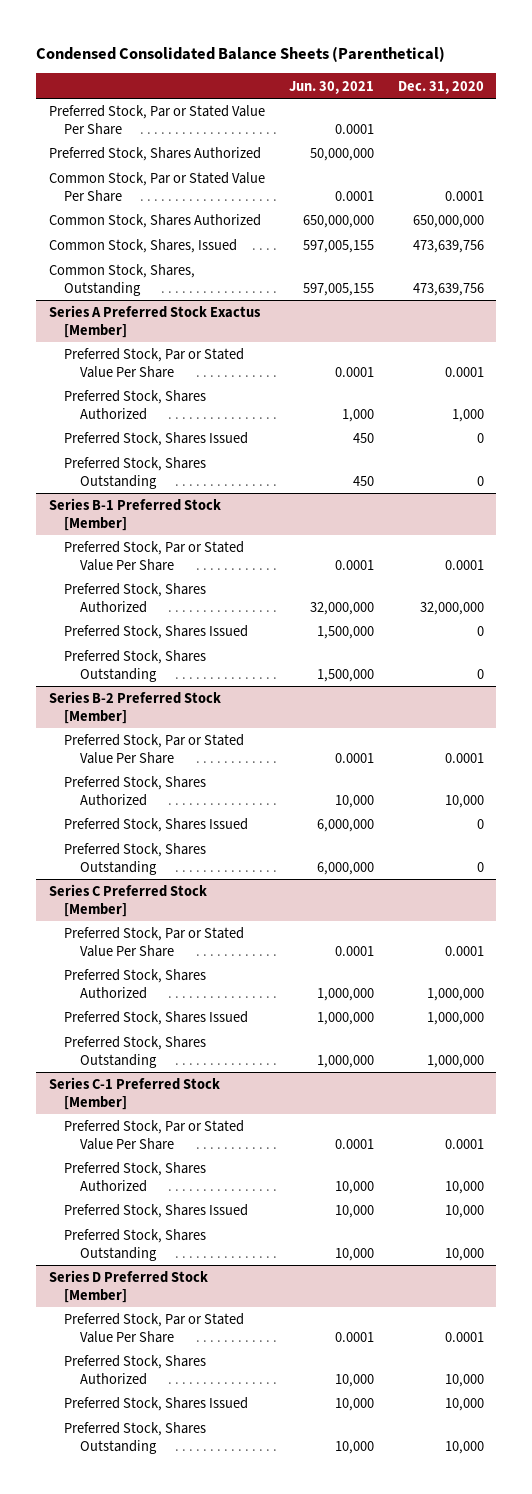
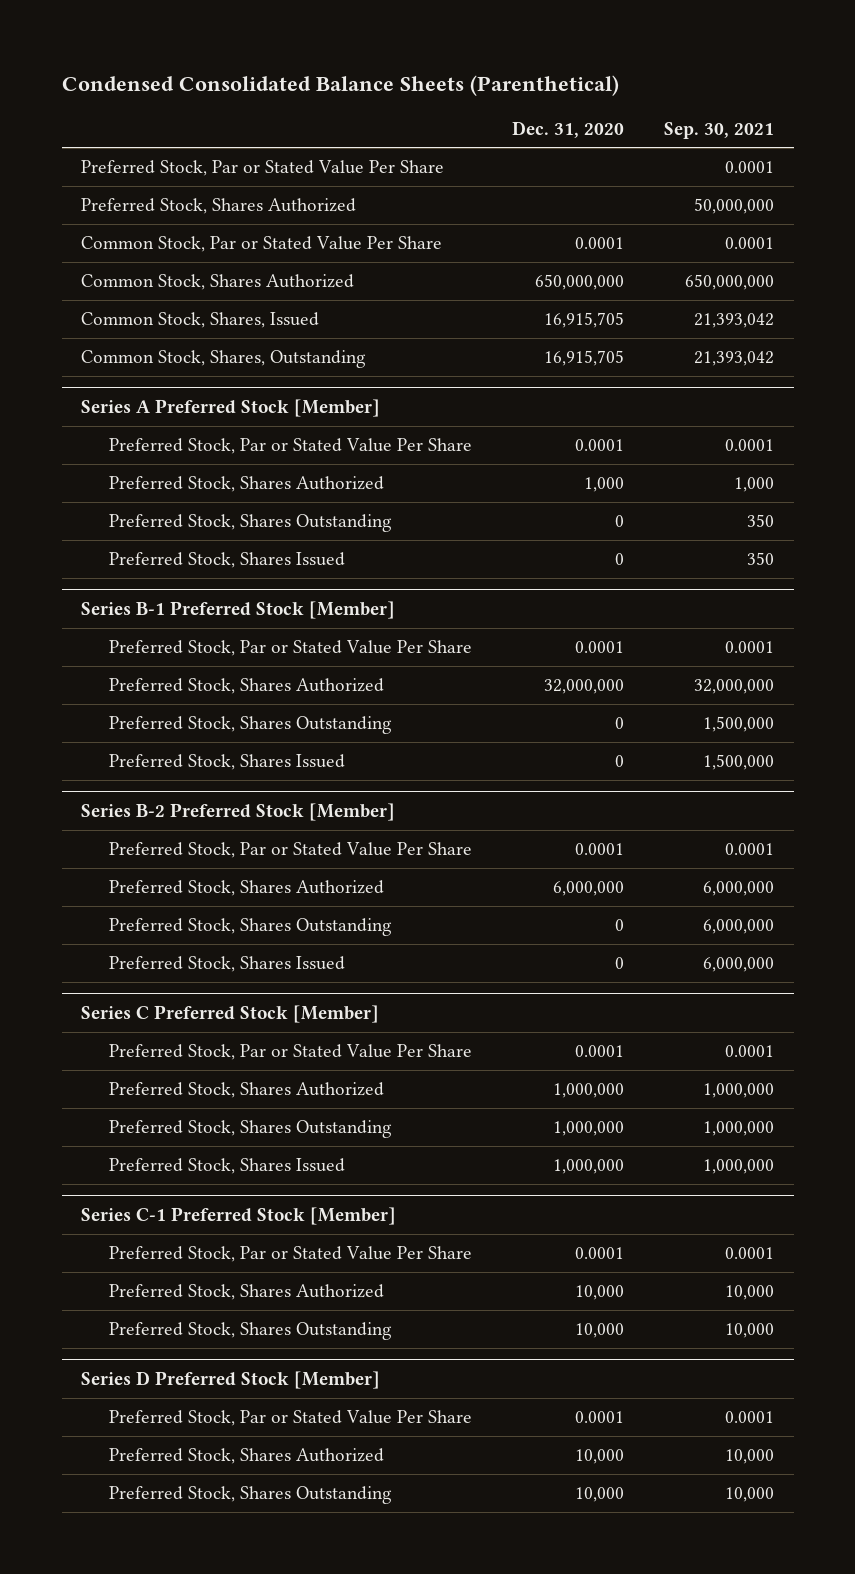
[288,80,374,94] Jun. 30, 2021 -> none
none -> [663,121,774,139] Sep. 30, 2021
[412,240,484,254] 473,639,756 -> [543,311,624,328] 16,915,705
[412,282,484,296] 473,639,756 -> [543,349,624,366] 16,915,705
[48,305,261,338] Series A Preferred Stock Exactus [Member] -> [81,398,381,417] Series A Preferred Stock [Member]
[64,432,249,447] Preferred Stock, Shares Issued -> none
none -> [109,551,346,568] Preferred Stock, Shares Issued
[64,625,249,640] Preferred Stock, Shares Issued -> [109,753,346,770] Preferred Stock, Shares Issued
[444,794,484,808] 10,000 -> [552,880,624,896] 6,000,000
[64,818,249,833] Preferred Stock, Shares Issued -> [109,955,346,972] Preferred Stock, Shares Issued
[64,1011,249,1026] Preferred Stock, Shares Issued -> [109,1157,346,1174] Preferred Stock, Shares Issued
[64,1204,249,1219] Preferred Stock, Shares Issued -> none
[64,1397,249,1412] Preferred Stock, Shares Issued -> none

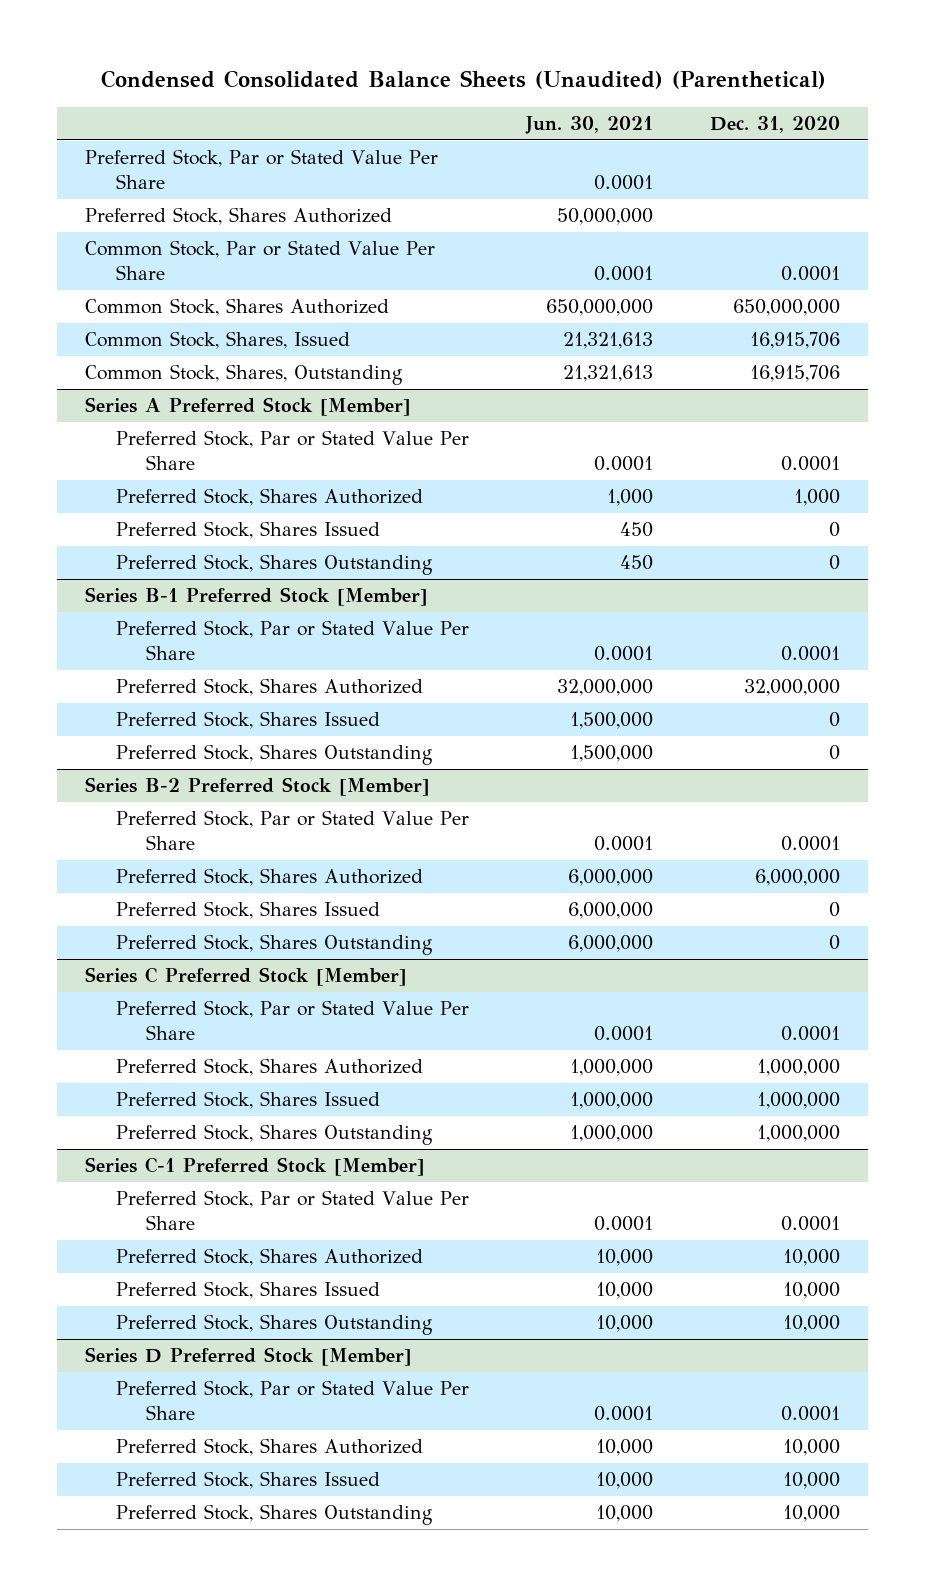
[61,74,619,96] Condensed Consolidated Balance Sheets (Parenthetical) -> [100,70,826,90] Condensed Consolidated Balance Sheets (Unaudited) (Parenthetical)
[663,121,774,139] Sep. 30, 2021 -> none
none -> [524,116,653,135] Jun. 30, 2021
[543,311,624,328] 16,915,705 -> [749,332,840,350] 16,915,706
[543,349,624,366] 16,915,705 -> [749,365,840,383] 16,915,706
[109,513,393,532] Preferred Stock, Shares Outstanding -> [115,554,433,576] Preferred Stock, Shares Outstanding
[109,715,393,734] Preferred Stock, Shares Outstanding -> [115,744,433,766] Preferred Stock, Shares Outstanding
[109,917,393,936] Preferred Stock, Shares Outstanding -> [115,934,433,956] Preferred Stock, Shares Outstanding
[109,1119,393,1138] Preferred Stock, Shares Outstanding -> [115,1124,433,1146] Preferred Stock, Shares Outstanding
none -> [115,1281,380,1300] Preferred Stock, Shares Issued
none -> [115,1471,380,1490] Preferred Stock, Shares Issued

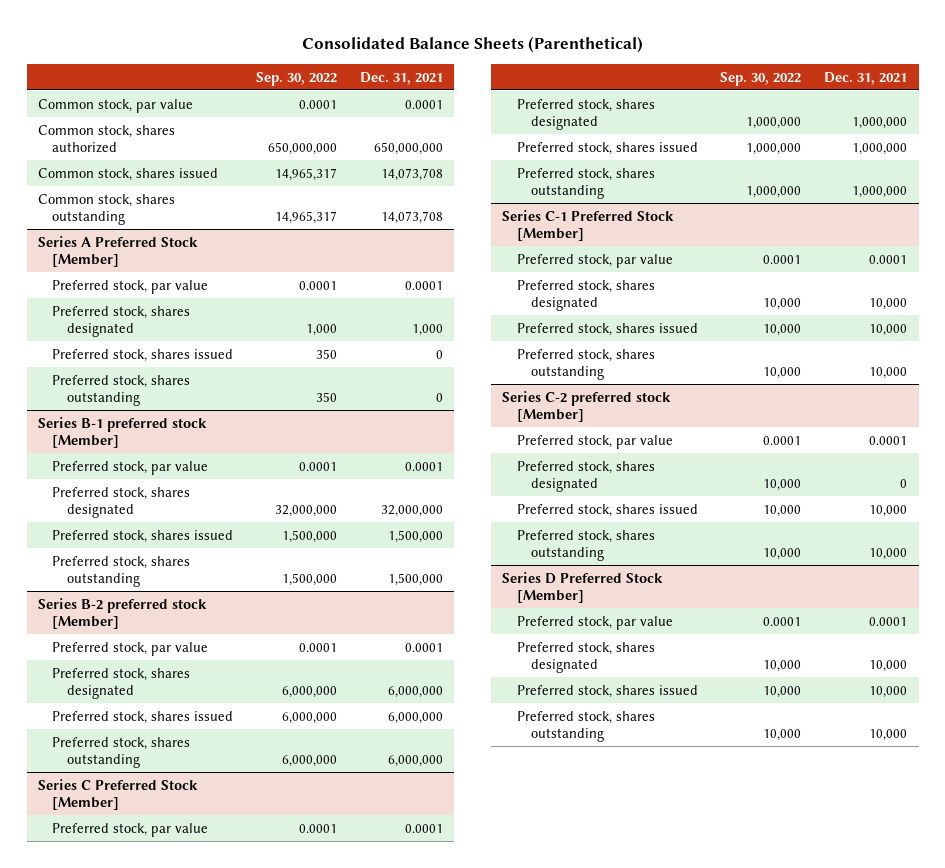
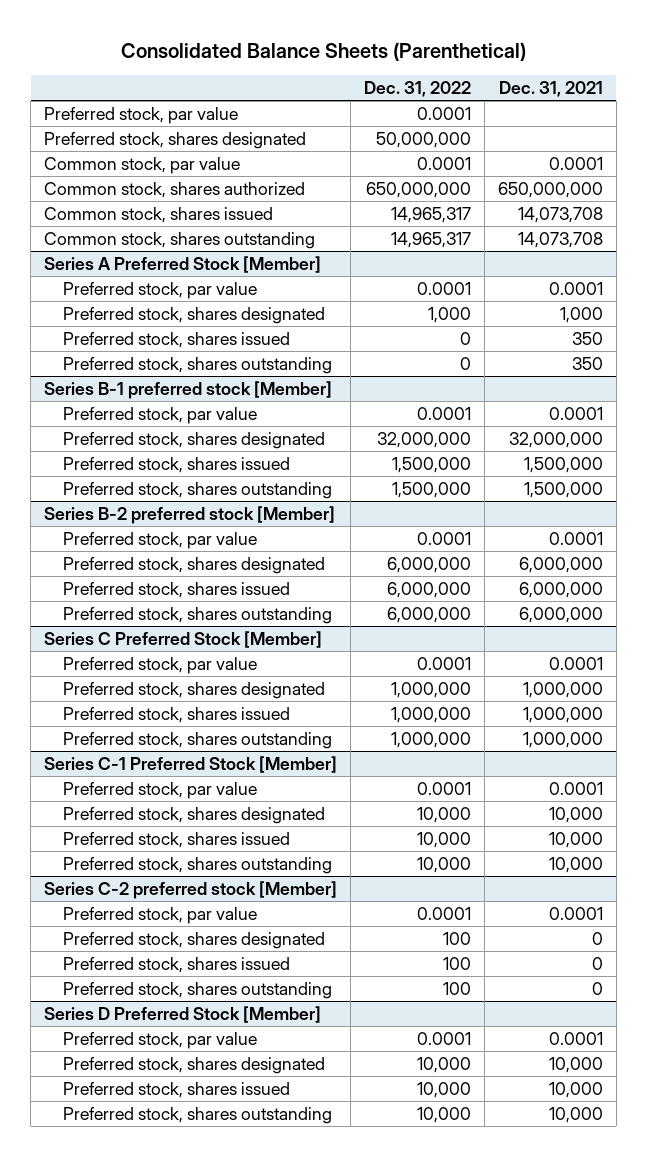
[256,71,338,86] Sep. 30, 2022 -> none
none -> [364,81,472,98] Dec. 31, 2022
none -> [44,106,239,124] Preferred stock, par value
none -> [44,131,307,149] Preferred stock, shares designated
[435,349,443,359] 0 -> [571,331,603,345] 350
[435,392,443,402] 0 -> [571,356,603,370] 350
[869,504,908,517] 10,000 -> [591,956,603,970] 0
[869,547,908,560] 10,000 -> [591,981,603,995] 0

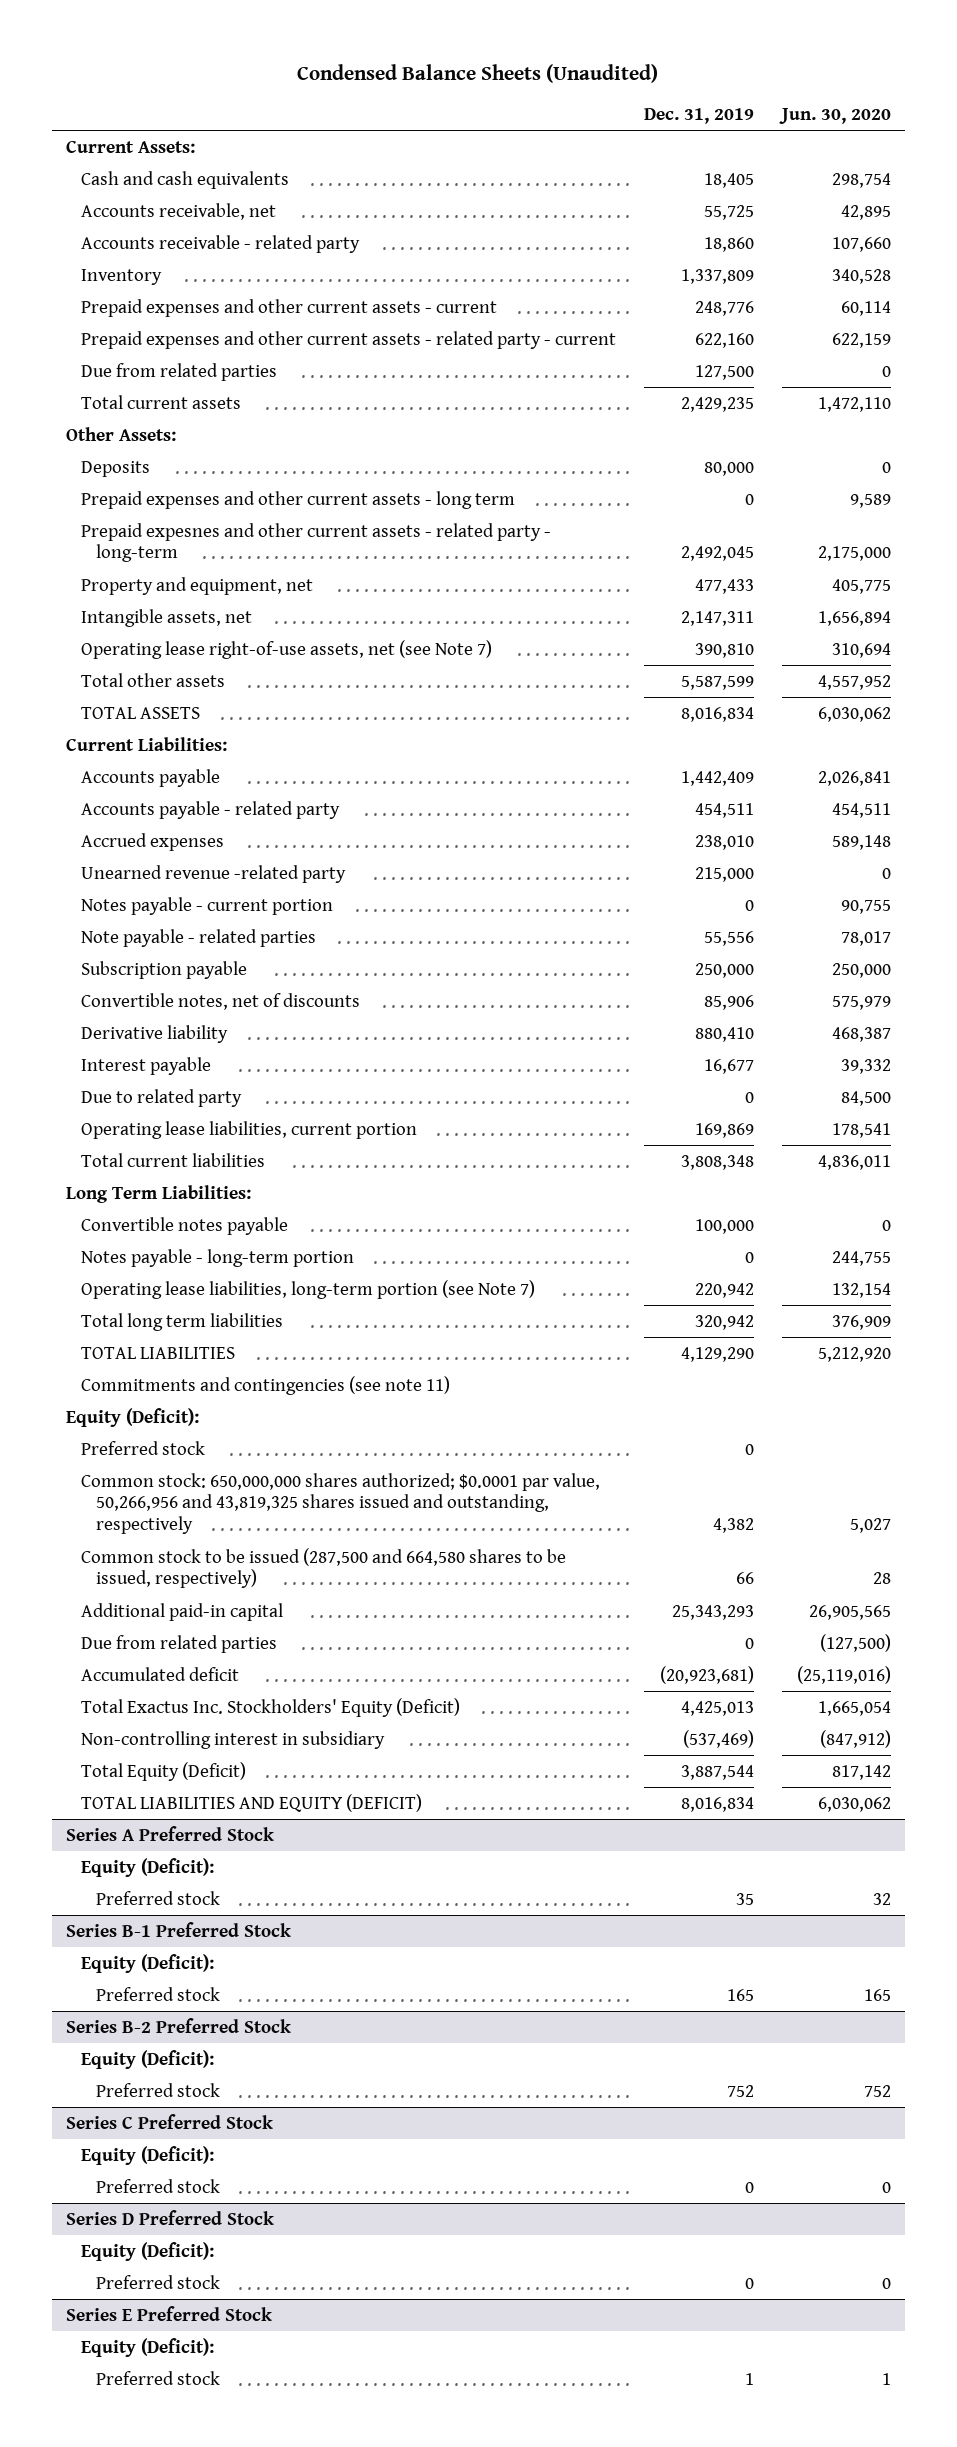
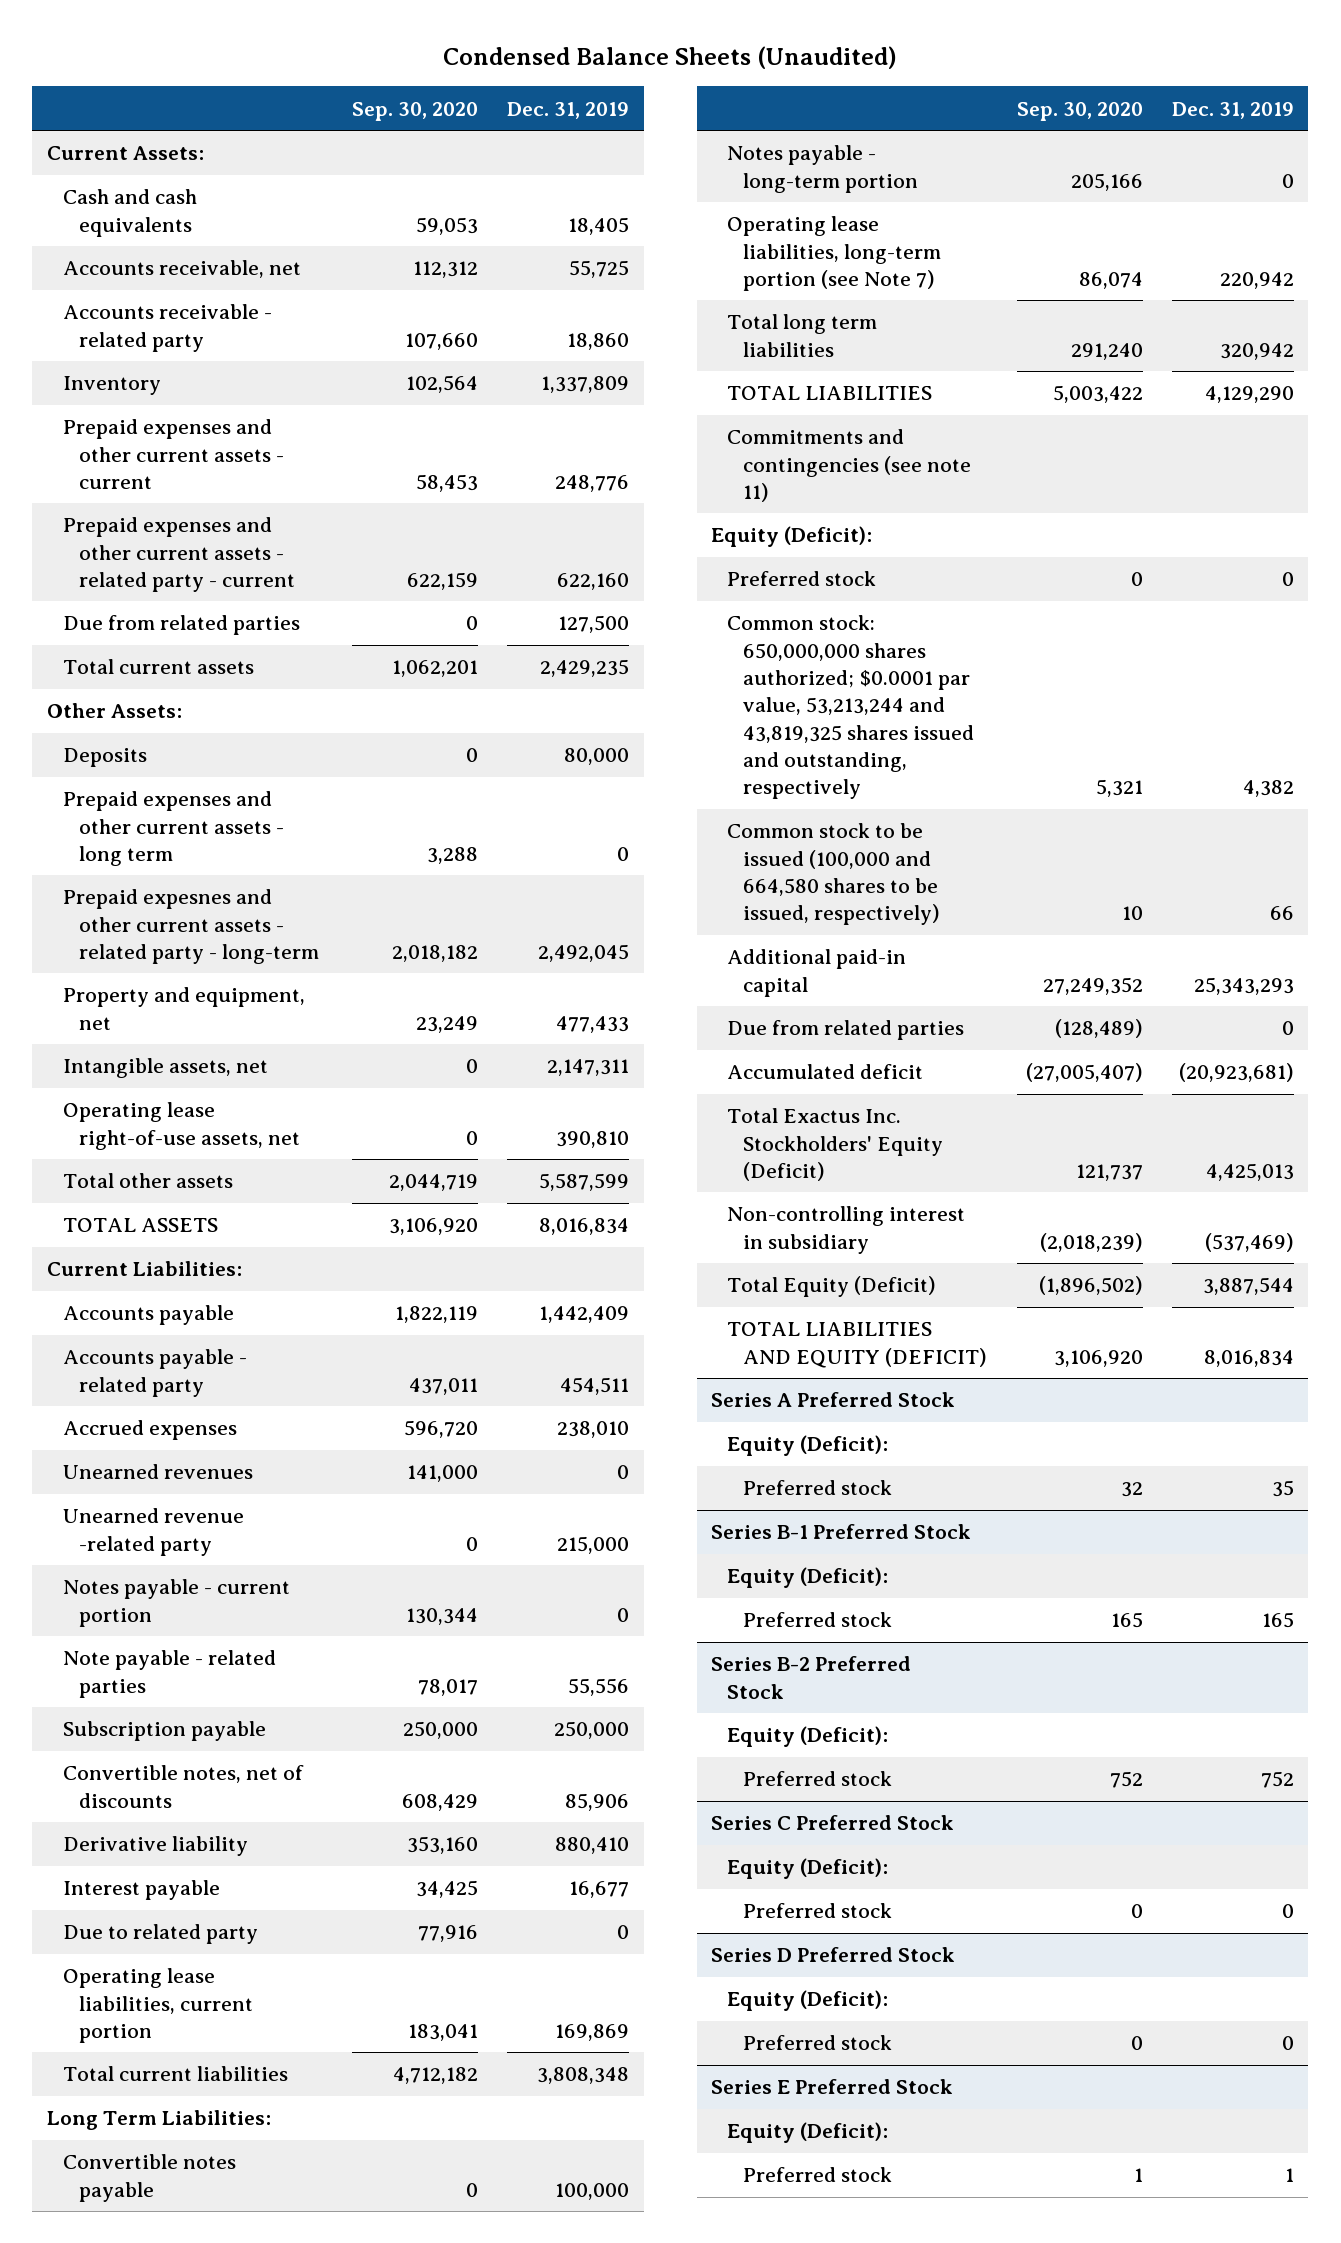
[778,107,891,124] Jun. 30, 2020 -> none
none -> [351,101,478,121] Sep. 30, 2020
[80,639,492,659] Operating lease right-of-use assets, net (see Note 7) -> [62,1102,300,1150] Operating lease right-of-use assets, net
none -> [62,1464,253,1480] Unearned revenues
[80,1472,600,1535] Common stock: 650,000,000 shares authorized; $0.0001 par value, 50,266,956 and 43,819,325 shares issued and outstanding, respectively -> [727,615,975,800] Common stock: 650,000,000 shares authorized; $0.0001 par value, 53,213,244 and 43,819,325 shares issued and outstanding, respectively
[80,1547,566,1589] Common stock to be issued (287,500 and 664,580 shares to be issued, respectively) -> [727,823,941,926] Common stock to be issued (100,000 and 664,580 shares to be issued, respectively)

